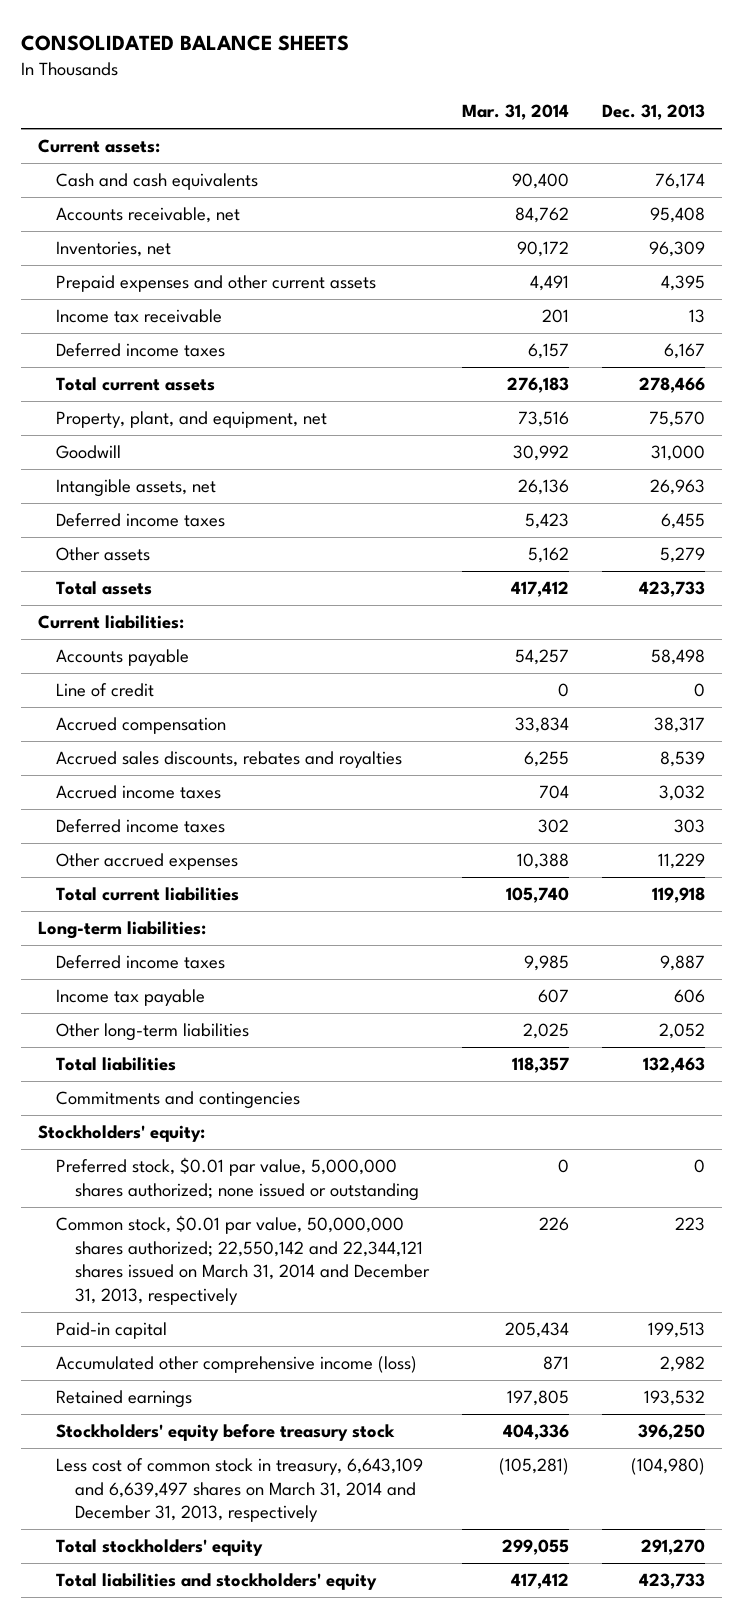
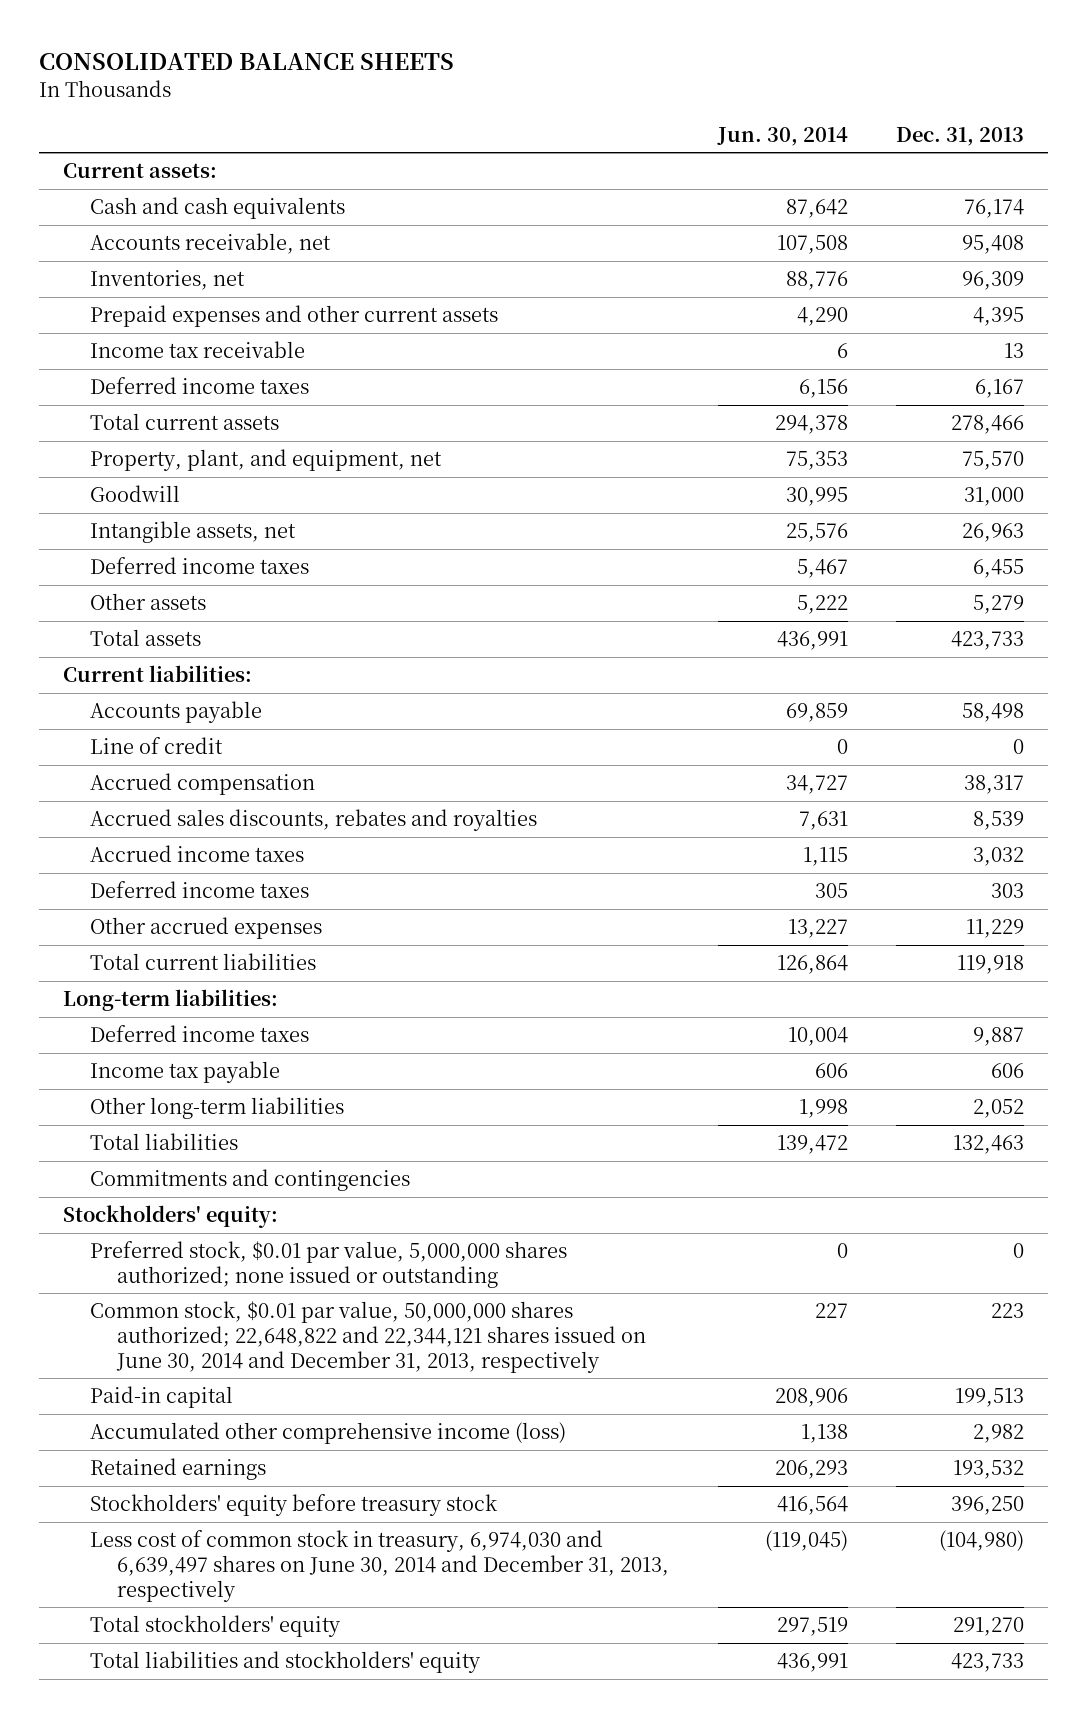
[462,104,570,121] Mar. 31, 2014 -> none
none -> [716,126,848,146] Jun. 30, 2014
[56,1215,430,1305] Common stock, $0.01 par value, 50,000,000 shares authorized; 22,550,142 and 22,344,121 shares issued on March 31, 2014 and December 31, 2013, respectively -> [90,1301,647,1373] Common stock, $0.01 par value, 50,000,000 shares authorized; 22,648,822 and 22,344,121 shares issued on June 30, 2014 and December 31, 2013, respectively
[56,1458,424,1523] Less cost of common stock in treasury, 6,643,109 and 6,639,497 shares on March 31, 2014 and December 31, 2013, respectively -> [90,1530,670,1602] Less cost of common stock in treasury, 6,974,030 and 6,639,497 shares on June 30, 2014 and December 31, 2013, respectively

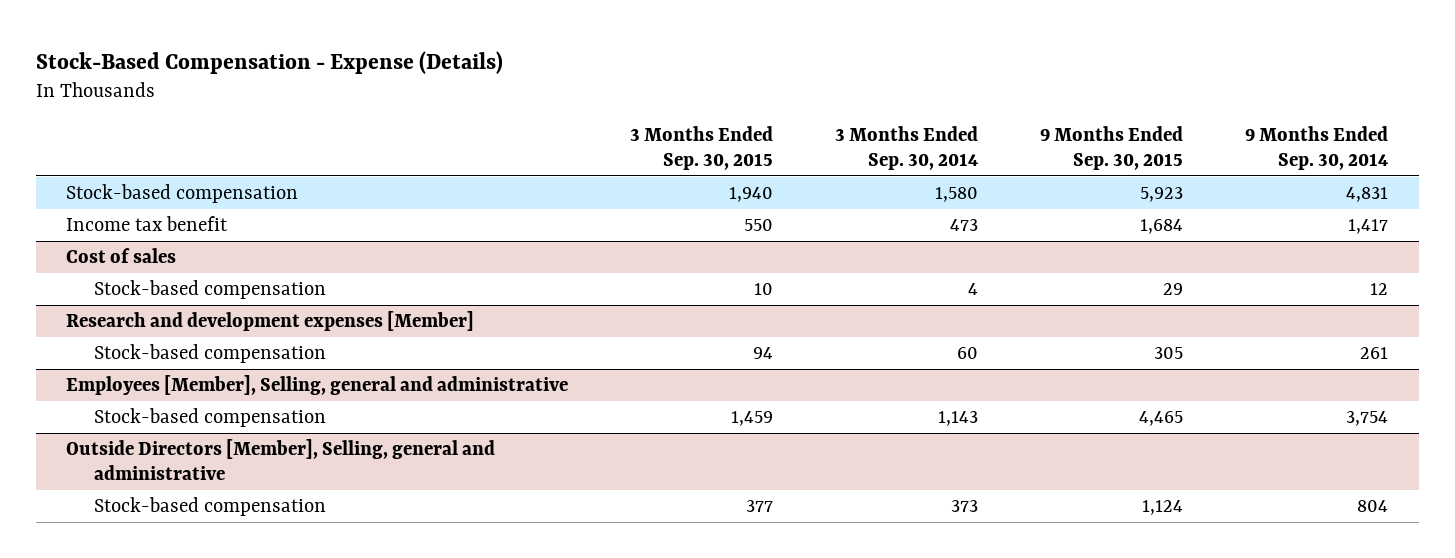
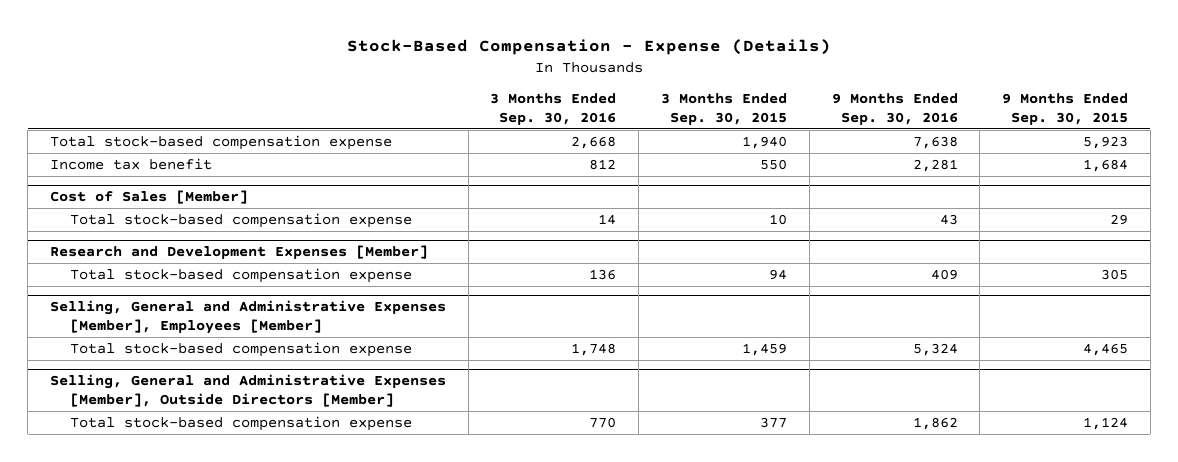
[835,125,979,170] 3 Months Ended Sep. 30, 2014 -> none
[1245,125,1389,170] 9 Months Ended Sep. 30, 2014 -> none
none -> [490,93,617,126] 3 Months Ended Sep. 30, 2016
none -> [831,93,958,126] 9 Months Ended Sep. 30, 2016
[66,184,299,204] Stock-based compensation -> [49,134,392,150] Total stock-based compensation expense
[66,248,177,264] Cost of sales -> [49,190,248,205] Cost of Sales [Member]
[93,280,326,300] Stock-based compensation -> [70,212,413,228] Total stock-based compensation expense
[66,311,475,332] Research and development expenses [Member] -> [49,245,428,260] Research and Development Expenses [Member]
[93,344,326,364] Stock-based compensation -> [70,267,413,283] Total stock-based compensation expense
[66,375,569,396] Employees [Member], Selling, general and administrative -> [49,300,446,335] Selling, General and Administrative Expenses [Member], Employees [Member]
[93,408,326,428] Stock-based compensation -> [70,341,413,357] Total stock-based compensation expense
[66,439,496,481] Outside Directors [Member], Selling, general and administrative -> [49,374,446,408] Selling, General and Administrative Expenses [Member], Outside Directors [Member]
[93,497,326,517] Stock-based compensation -> [70,415,413,431] Total stock-based compensation expense

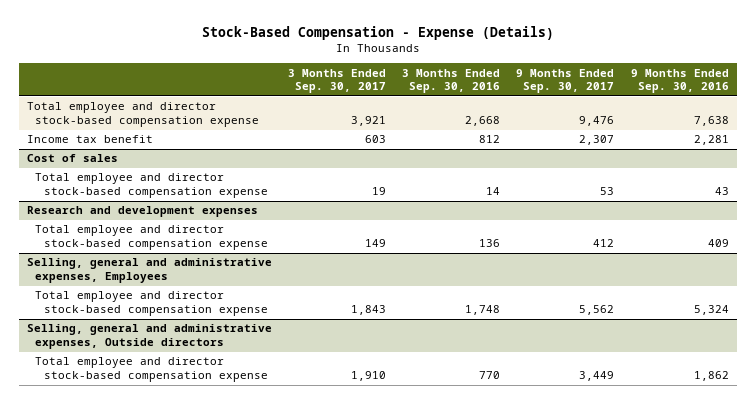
[660,93,787,126] 3 Months Ended Sep. 30, 2015 -> none
[1002,93,1129,126] 9 Months Ended Sep. 30, 2015 -> none
none -> [288,68,387,94] 3 Months Ended Sep. 30, 2017
none -> [516,68,615,94] 9 Months Ended Sep. 30, 2017
[49,134,392,150] Total stock-based compensation expense -> [27,102,260,128] Total employee and director stock-based compensation expense
[49,190,248,205] Cost of Sales [Member] -> [27,154,119,163] Cost of sales
[70,212,413,228] Total stock-based compensation expense -> [35,173,268,199] Total employee and director stock-based compensation expense
[49,245,428,260] Research and Development Expenses [Member] -> [27,206,259,218] Research and development expenses
[70,267,413,283] Total stock-based compensation expense -> [35,225,268,251] Total employee and director stock-based compensation expense
[49,300,446,335] Selling, General and Administrative Expenses [Member], Employees [Member] -> [27,258,273,284] Selling, general and administrative expenses, Employees
[70,341,413,357] Total stock-based compensation expense -> [35,291,268,317] Total employee and director stock-based compensation expense
[49,374,446,408] Selling, General and Administrative Expenses [Member], Outside Directors [Member] -> [27,324,273,350] Selling, general and administrative expenses, Outside directors
[70,415,413,431] Total stock-based compensation expense -> [35,357,268,383] Total employee and director stock-based compensation expense

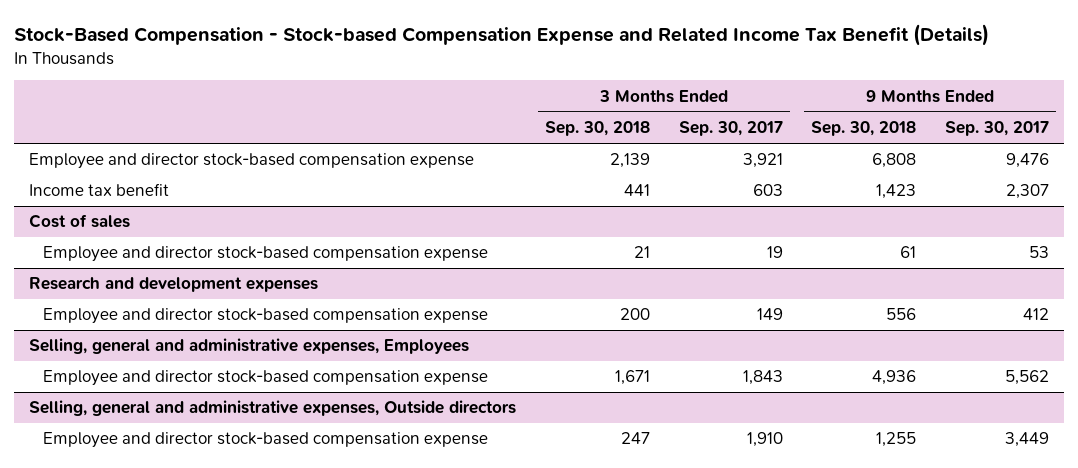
[201,25,554,40] Stock-Based Compensation - Expense (Details) -> [14,23,990,46] Stock-Based Compensation - Stock-based Compensation Expense and Related Income Tax Benefit (Details)
[402,68,501,94] 3 Months Ended Sep. 30, 2016 -> none
[630,68,729,94] 9 Months Ended Sep. 30, 2016 -> none
none -> [544,121,650,137] Sep. 30, 2018
none -> [811,121,917,137] Sep. 30, 2018
[27,102,260,128] Total employee and director stock-based compensation expense -> [28,153,474,170] Employee and director stock-based compensation expense
[35,173,268,199] Total employee and director stock-based compensation expense -> [42,246,488,263] Employee and director stock-based compensation expense
[35,225,268,251] Total employee and director stock-based compensation expense -> [42,308,488,325] Employee and director stock-based compensation expense
[35,291,268,317] Total employee and director stock-based compensation expense -> [42,370,488,387] Employee and director stock-based compensation expense
[35,357,268,383] Total employee and director stock-based compensation expense -> [42,432,488,449] Employee and director stock-based compensation expense

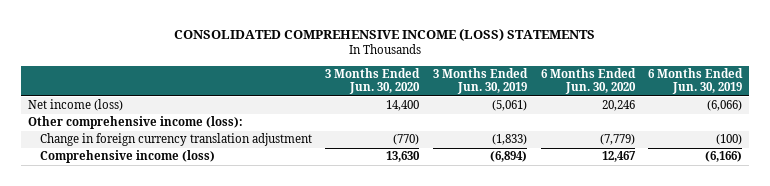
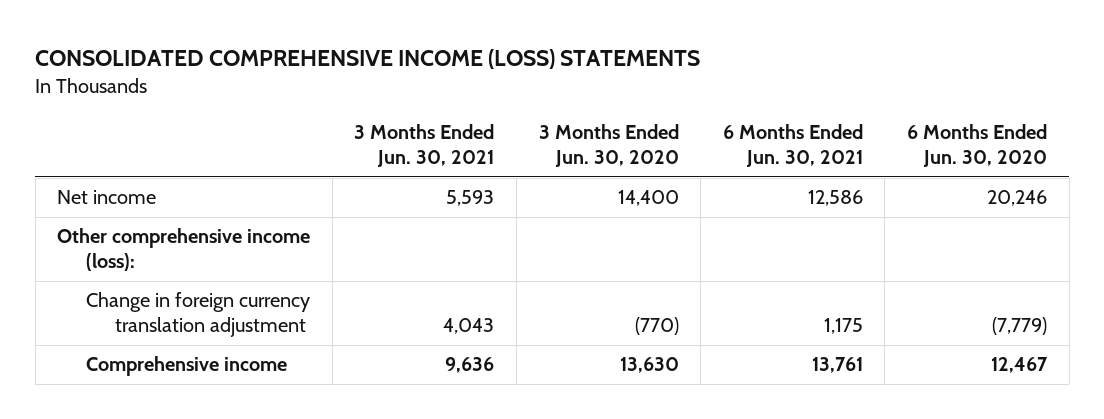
[432,67,528,95] 3 Months Ended Jun. 30, 2019 -> none
[648,67,744,95] 6 Months Ended Jun. 30, 2019 -> none
none -> [354,124,495,168] 3 Months Ended Jun. 30, 2021
none -> [722,124,863,168] 6 Months Ended Jun. 30, 2021
[28,99,124,112] Net income (loss) -> [57,190,157,205] Net income
[39,150,215,164] Comprehensive income (loss) -> [85,356,287,377] Comprehensive income

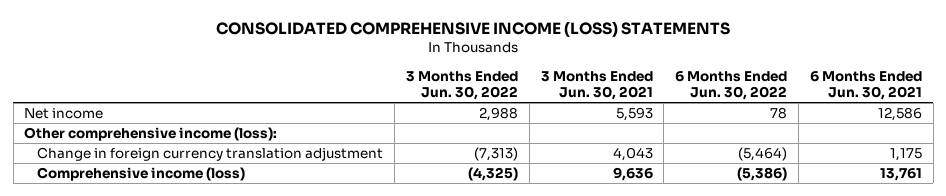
[538,124,679,168] 3 Months Ended Jun. 30, 2020 -> none
[906,124,1047,168] 6 Months Ended Jun. 30, 2020 -> none
none -> [405,70,518,101] 3 Months Ended Jun. 30, 2022
none -> [675,70,788,101] 6 Months Ended Jun. 30, 2022
[85,356,287,377] Comprehensive income -> [37,167,246,182] Comprehensive income (loss)

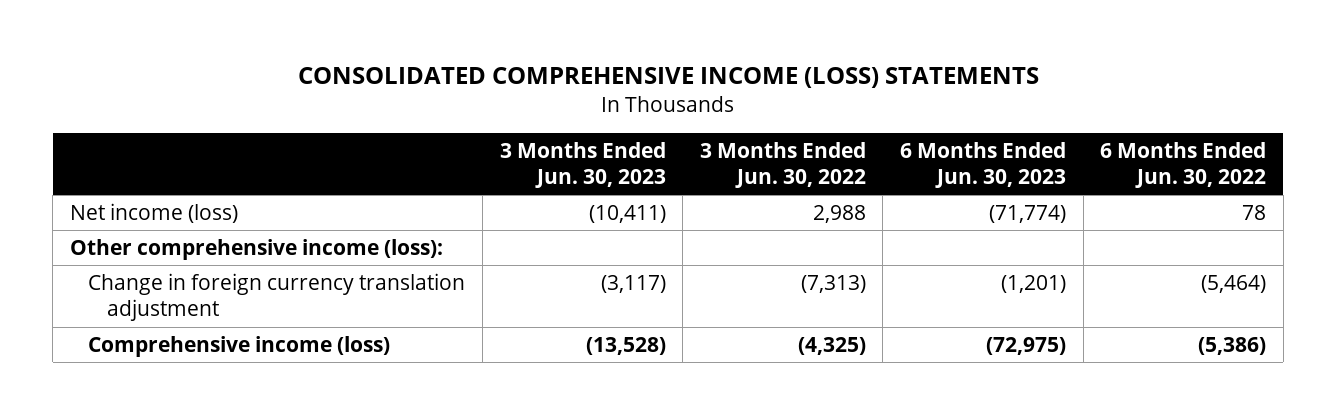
[540,70,653,101] 3 Months Ended Jun. 30, 2021 -> none
[809,70,922,101] 6 Months Ended Jun. 30, 2021 -> none
none -> [499,141,666,188] 3 Months Ended Jun. 30, 2023
none -> [899,141,1066,188] 6 Months Ended Jun. 30, 2023
[24,108,104,120] Net income -> [69,203,238,224] Net income (loss)

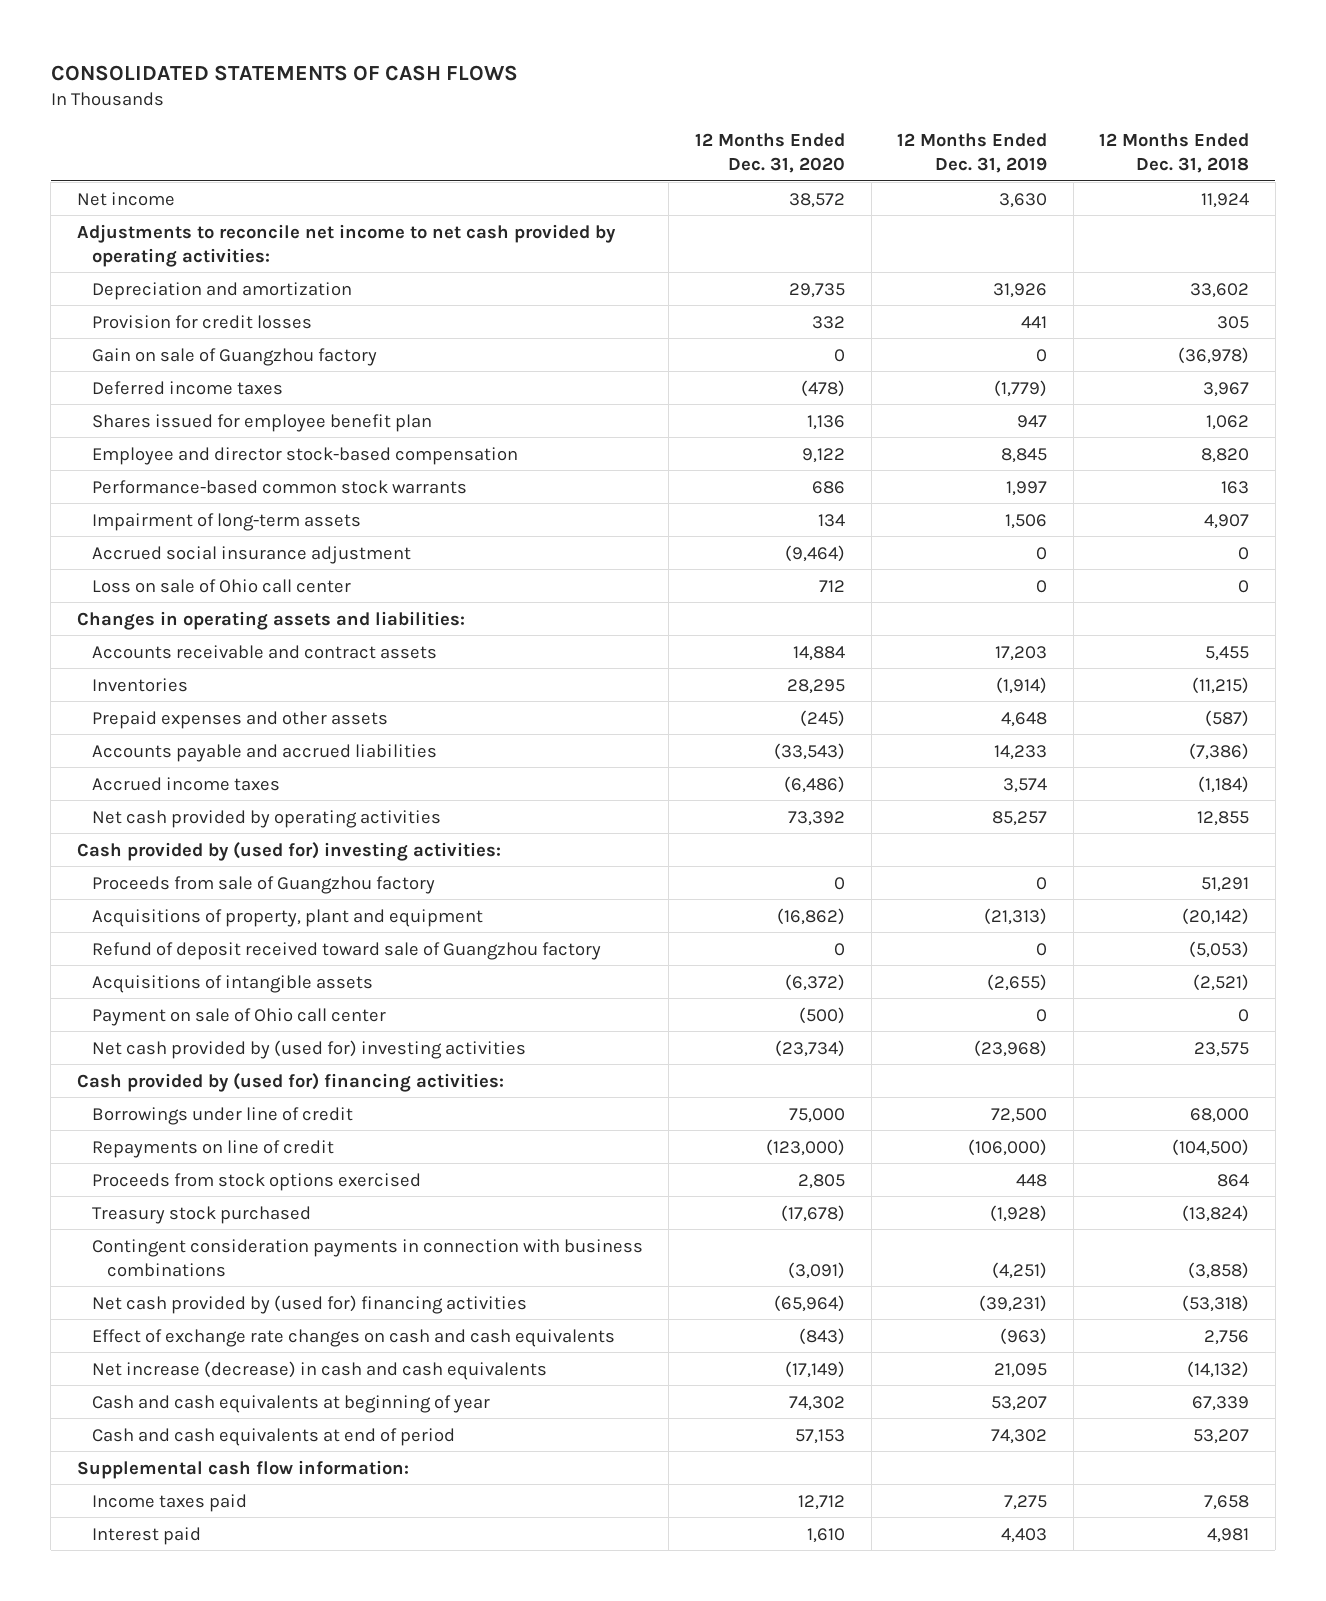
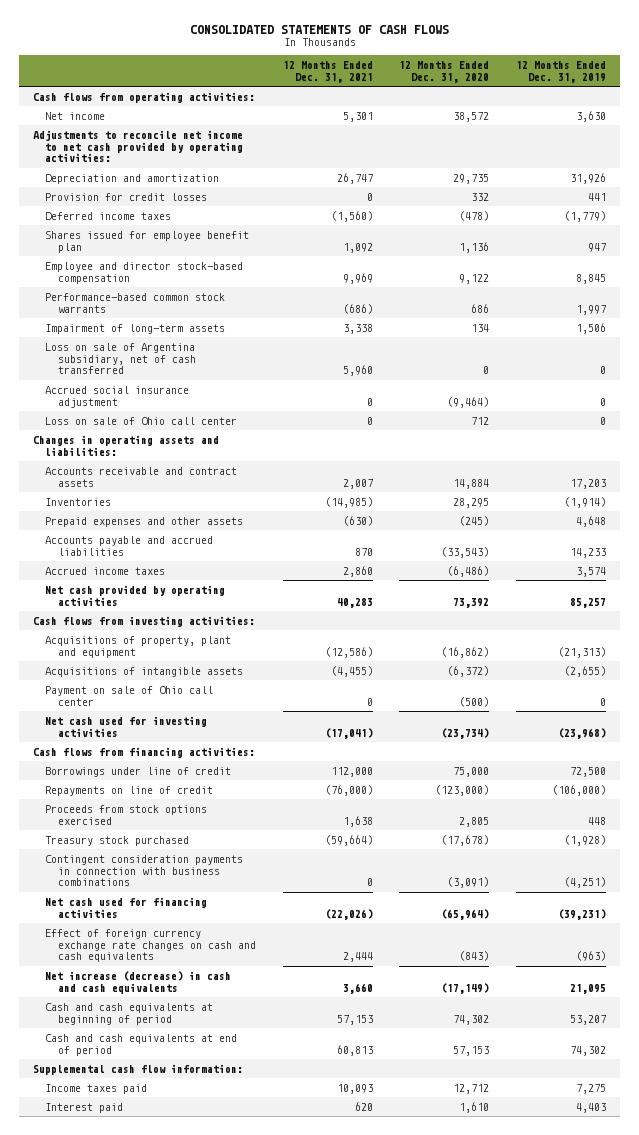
[1099,133,1250,174] 12 Months Ended Dec. 31, 2018 -> none
none -> [282,60,373,83] 12 Months Ended Dec. 31, 2021
none -> [32,91,255,103] Cash flows from operating activities:
[91,347,377,366] Gain on sale of Guangzhou factory -> none
none -> [45,342,196,375] Loss on sale of Argentina subsidiary, net of cash transferred
[91,875,435,894] Proceeds from sale of Guangzhou factory -> none
[76,841,501,861] Cash provided by (used for) investing activities: -> [32,615,255,627] Cash flows from investing activities:
[91,941,601,960] Refund of deposit received toward sale of Guangzhou factory -> none
[91,1039,526,1059] Net cash provided by (used for) investing activities -> [45,715,208,737] Net cash used for investing activities
[76,1072,504,1092] Cash provided by (used for) financing activities: -> [32,746,255,758] Cash flows from financing activities:
[91,1294,527,1314] Net cash provided by (used for) financing activities -> [45,896,208,918] Net cash used for financing activities
[91,1328,615,1347] Effect of exchange rate changes on cash and cash equivalents -> [45,928,256,963] Effect of foreign currency exchange rate changes on cash and cash equivalents
[91,1394,490,1413] Cash and cash equivalents at beginning of year -> [45,1002,214,1025] Cash and cash equivalents at beginning of period

